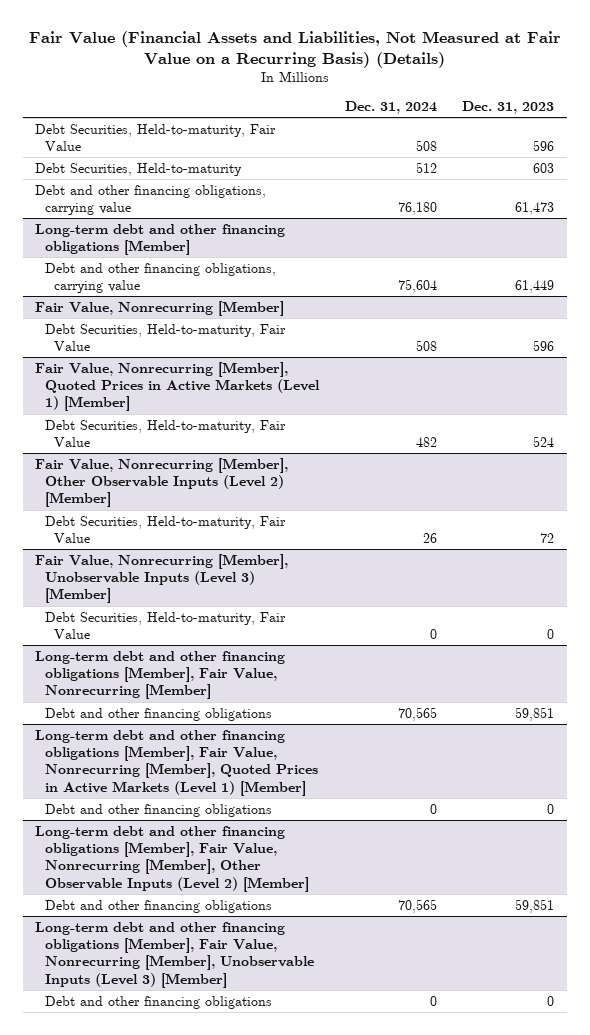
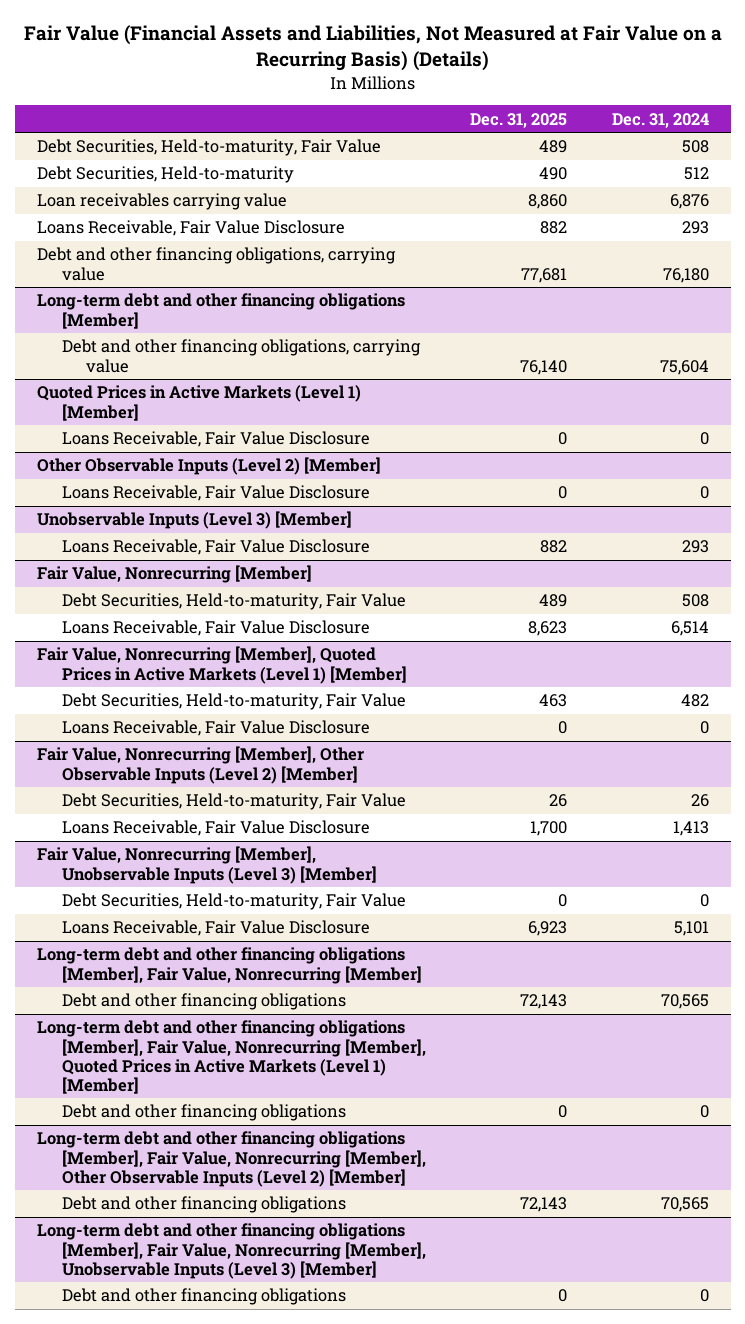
[462,100,555,114] Dec. 31, 2023 -> none
none -> [470,112,568,128] Dec. 31, 2025
none -> [36,193,287,211] Loan receivables carrying value
none -> [36,220,345,237] Loans Receivable, Fair Value Disclosure
none -> [36,385,361,421] Quoted Prices in Active Markets (Level 1) [Member]
none -> [61,431,370,448] Loans Receivable, Fair Value Disclosure
none -> [36,457,381,476] Other Observable Inputs (Level 2) [Member]
none -> [61,485,370,502] Loans Receivable, Fair Value Disclosure
none -> [36,511,352,530] Unobservable Inputs (Level 3) [Member]
none -> [61,539,370,556] Loans Receivable, Fair Value Disclosure
none -> [61,620,370,637] Loans Receivable, Fair Value Disclosure
none -> [61,720,370,737] Loans Receivable, Fair Value Disclosure
none -> [61,820,370,837] Loans Receivable, Fair Value Disclosure
none -> [61,920,370,937] Loans Receivable, Fair Value Disclosure

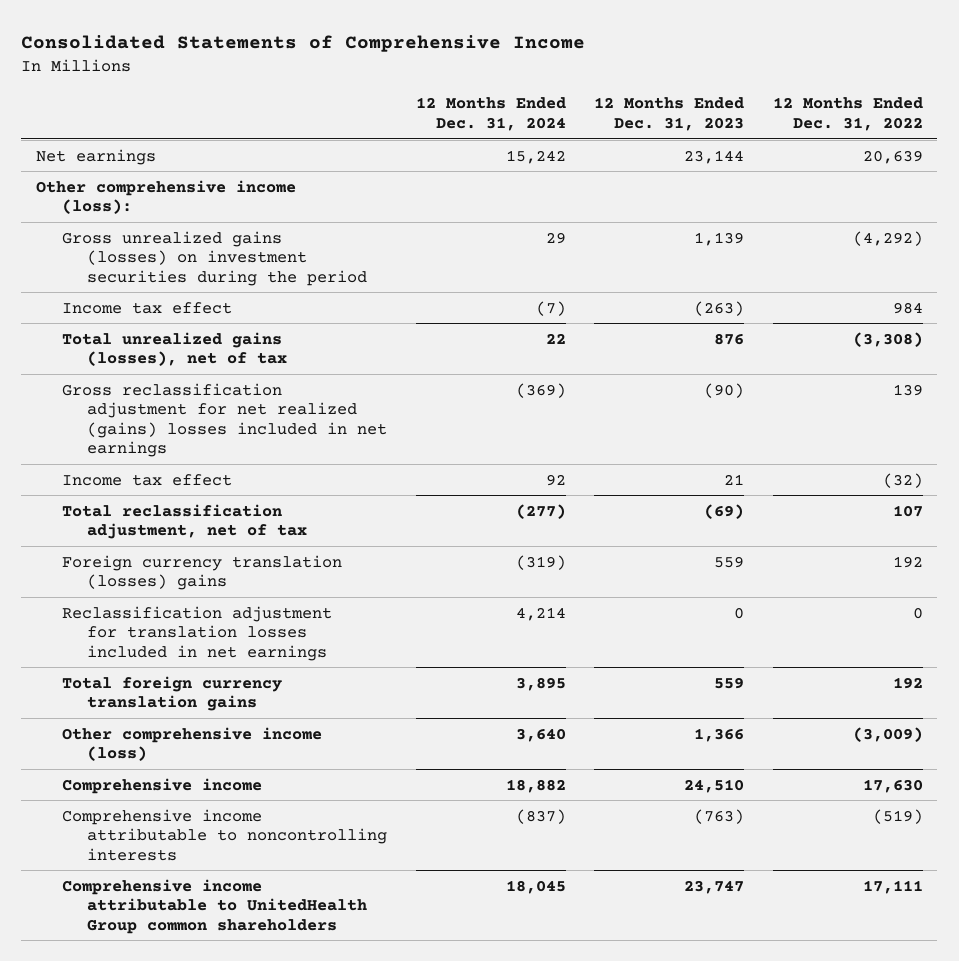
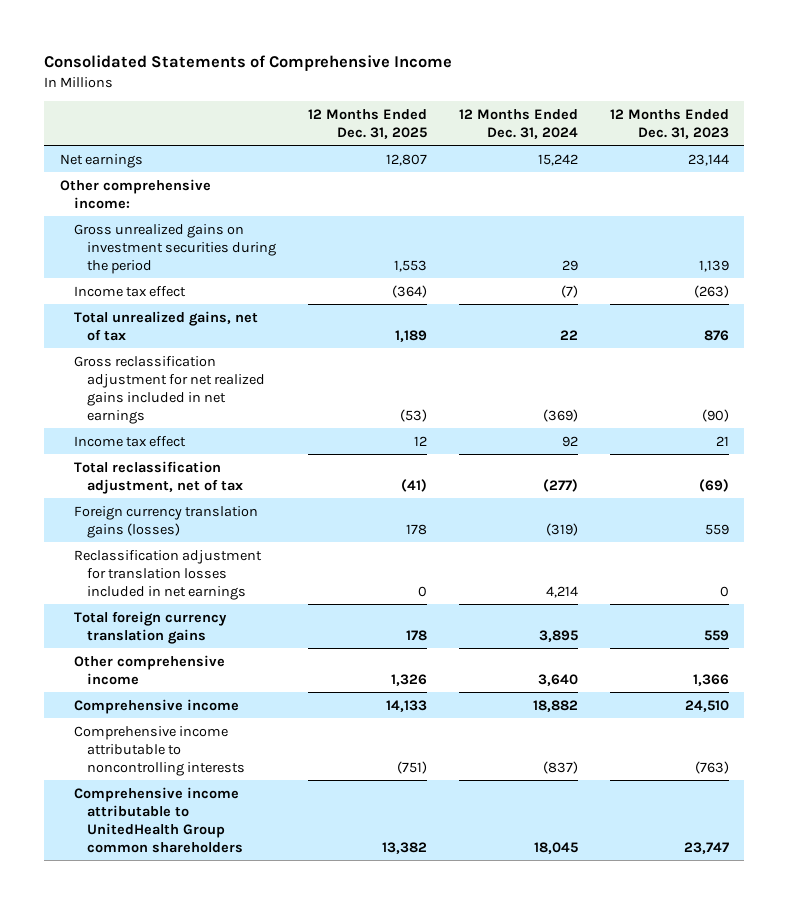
[773,97,924,131] 12 Months Ended Dec. 31, 2022 -> none
none -> [308,108,428,139] 12 Months Ended Dec. 31, 2025
[35,179,296,215] Other comprehensive income (loss): -> [60,178,212,209] Other comprehensive income:
[61,230,368,286] Gross unrealized gains (losses) on investment securities during the period -> [73,223,277,274] Gross unrealized gains on investment securities during the period
[61,331,288,367] Total unrealized gains (losses), net of tax -> [73,310,258,341] Total unrealized gains, net of tax
[61,382,388,458] Gross reclassification adjustment for net realized (gains) losses included in net earnings -> [73,355,266,424] Gross reclassification adjustment for net realized gains included in net earnings
[61,554,342,591] Foreign currency translation (losses) gains -> [73,505,258,538] Foreign currency translation gains (losses)
[61,726,322,762] Other comprehensive income (loss) -> [73,654,225,685] Other comprehensive income

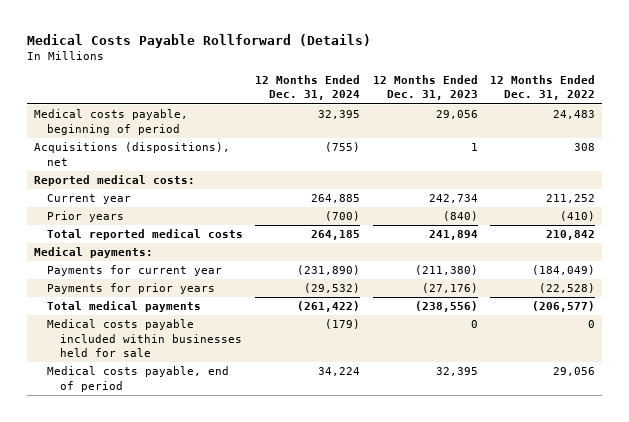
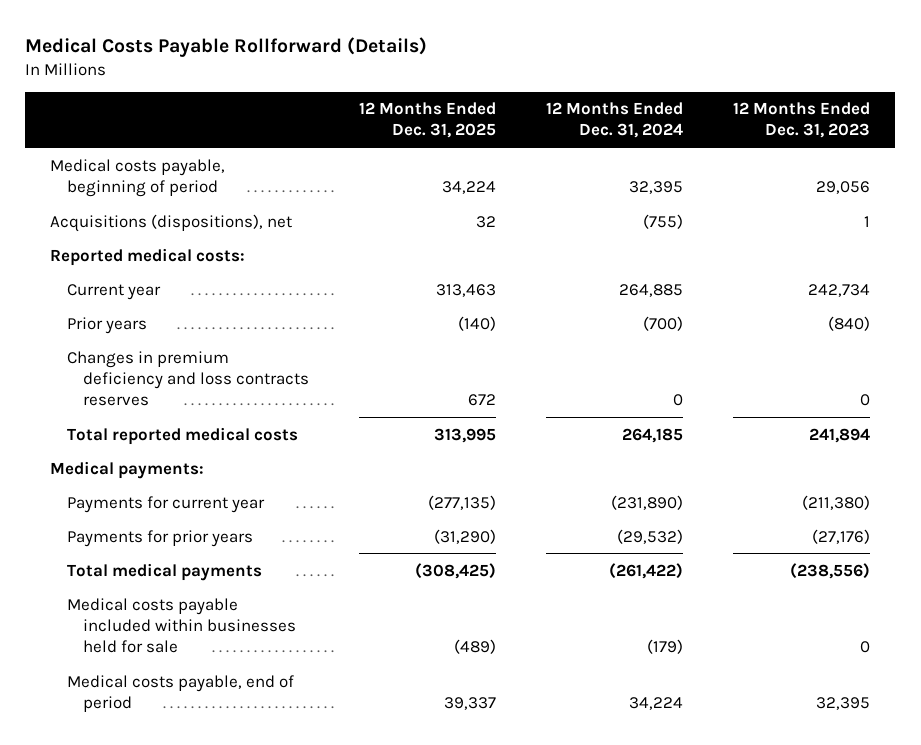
[490,75,596,101] 12 Months Ended Dec. 31, 2022 -> none
none -> [358,102,496,139] 12 Months Ended Dec. 31, 2025
none -> [66,350,309,407] Changes in premium deficiency and loss contracts reserves

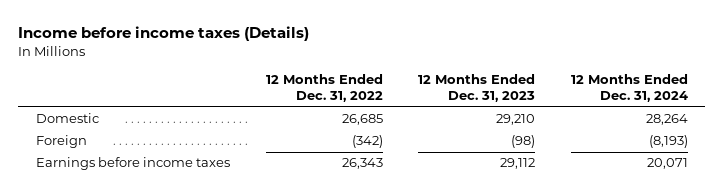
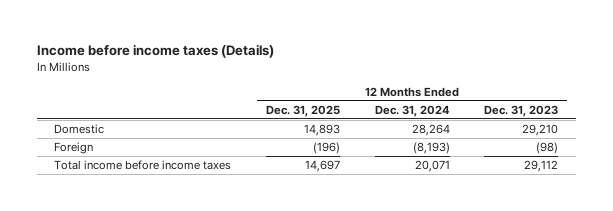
[265,74,383,103] 12 Months Ended Dec. 31, 2022 -> none
none -> [266,104,341,117] Dec. 31, 2025
[36,157,231,171] Earnings before income taxes -> [54,160,232,171] Total income before income taxes

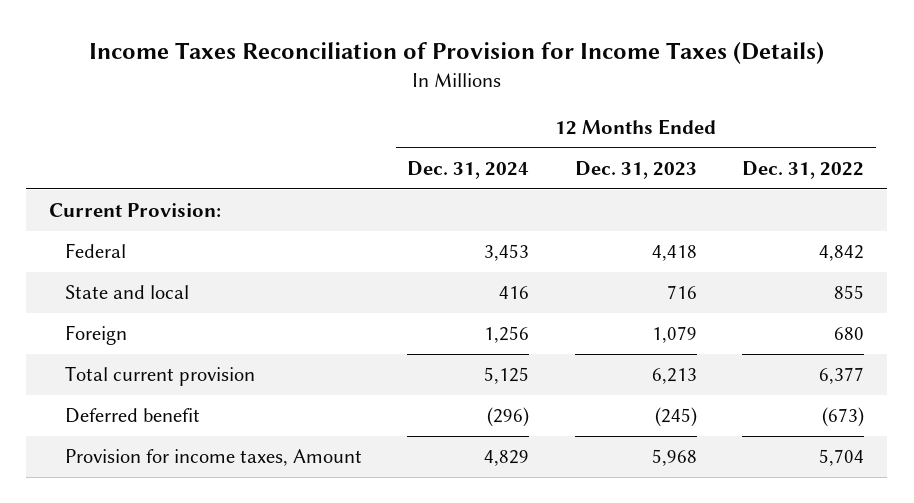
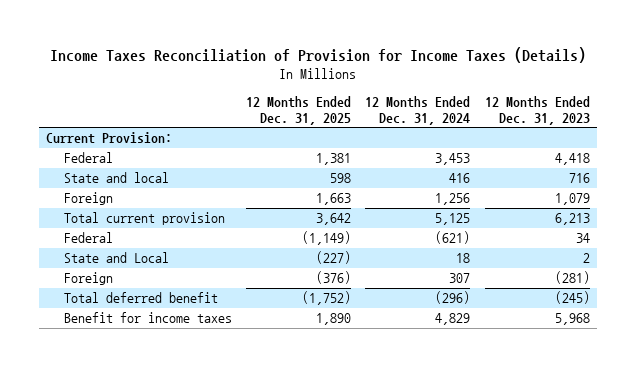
[742,160,865,179] Dec. 31, 2022 -> none
none -> [246,95,352,125] 12 Months Ended Dec. 31, 2025
none -> [63,232,113,244] Federal
none -> [63,252,169,264] State and Local
none -> [63,272,113,286] Foreign
[64,408,200,424] Deferred benefit -> [63,292,218,304] Total deferred benefit
[64,449,362,467] Provision for income taxes, Amount -> [63,312,232,324] Benefit for income taxes

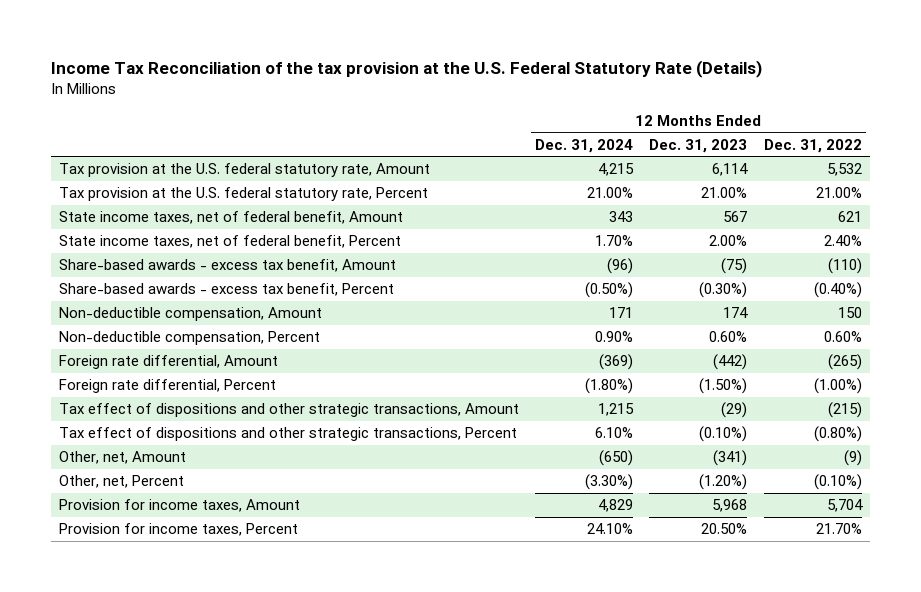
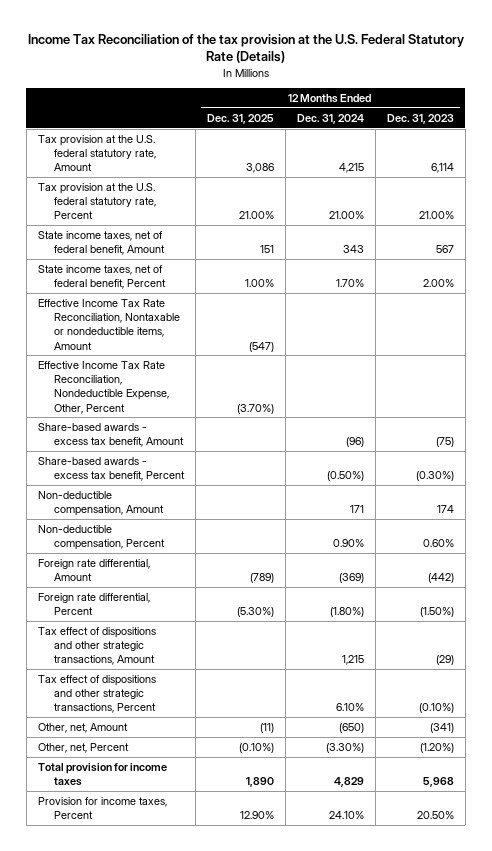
[763,138,862,153] Dec. 31, 2022 -> none
none -> [207,113,275,124] Dec. 31, 2025
none -> [37,299,181,350] Effective Income Tax Rate Reconciliation, Nontaxable or nondeductible items, Amount
none -> [37,361,170,414] Effective Income Tax Rate Reconciliation, Nondeductible Expense, Other, Percent
[58,499,300,513] Provision for income taxes, Amount -> [37,763,167,787] Total provision for income taxes

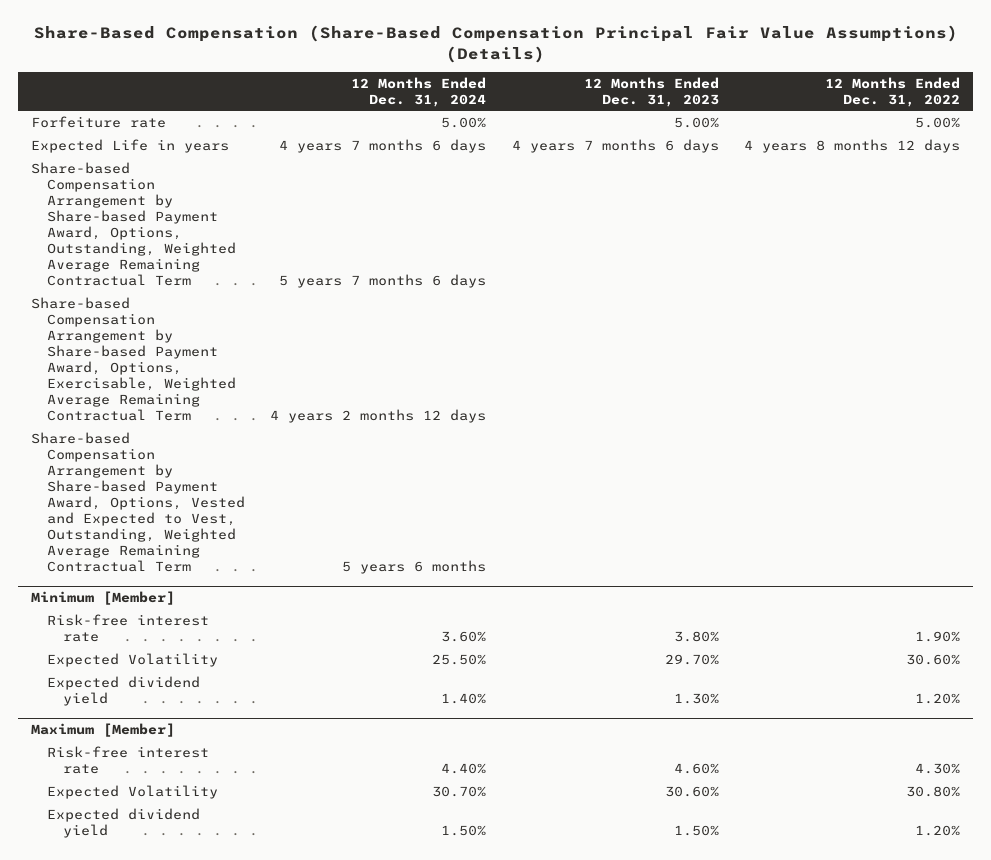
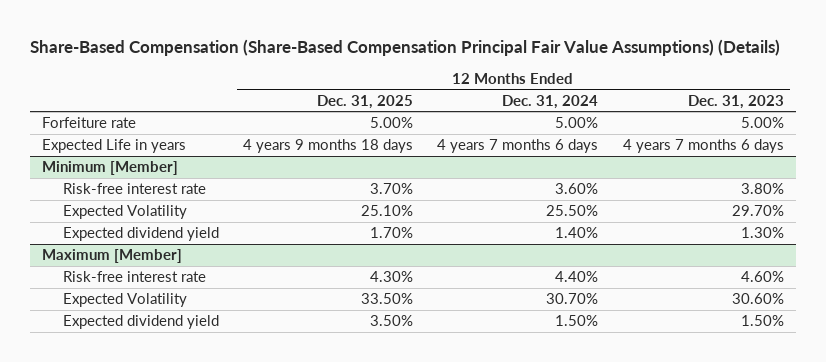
[825,76,961,107] 12 Months Ended Dec. 31, 2022 -> none
none -> [316,94,413,109] Dec. 31, 2025
[30,161,237,287] Share-based Compensation Arrangement by Share-based Payment Award, Options, Outstanding, Weighted Average Remaining Contractual Term -> none
[30,296,237,422] Share-based Compensation Arrangement by Share-based Payment Award, Options, Exercisable, Weighted Average Remaining Contractual Term -> none
[30,431,246,573] Share-based Compensation Arrangement by Share-based Payment Award, Options, Vested and Expected to Vest, Outstanding, Weighted Average Remaining Contractual Term -> none

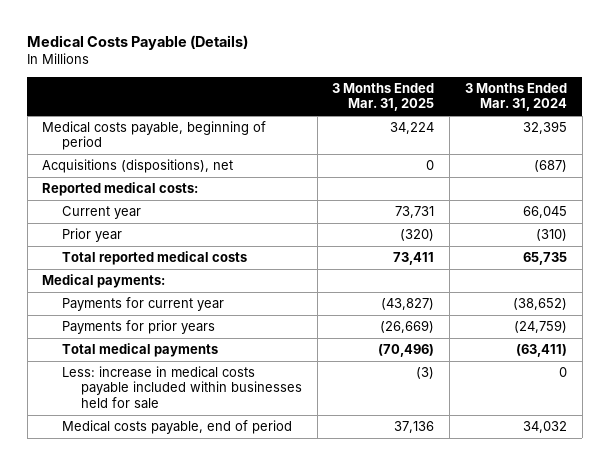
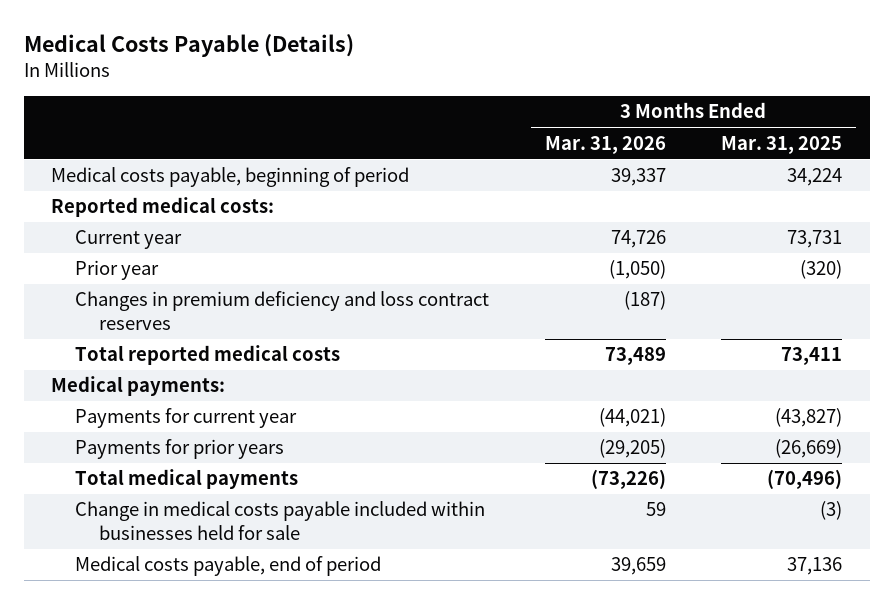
[465,83,568,112] 3 Months Ended Mar. 31, 2024 -> none
none -> [544,135,666,154] Mar. 31, 2026
[42,159,234,174] Acquisitions (dispositions), net -> none
none -> [75,291,490,330] Changes in premium deficiency and loss contract reserves
[61,366,302,409] Less: increase in medical costs payable included within businesses held for sale -> [75,501,486,540] Change in medical costs payable included within businesses held for sale

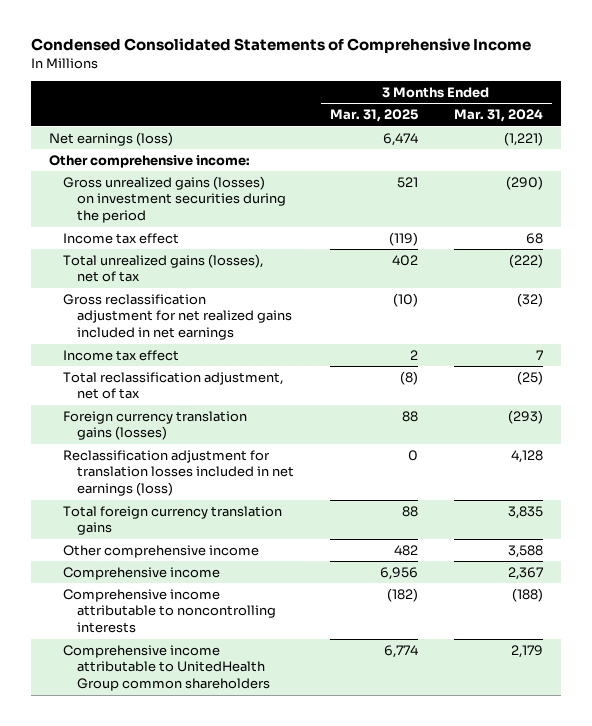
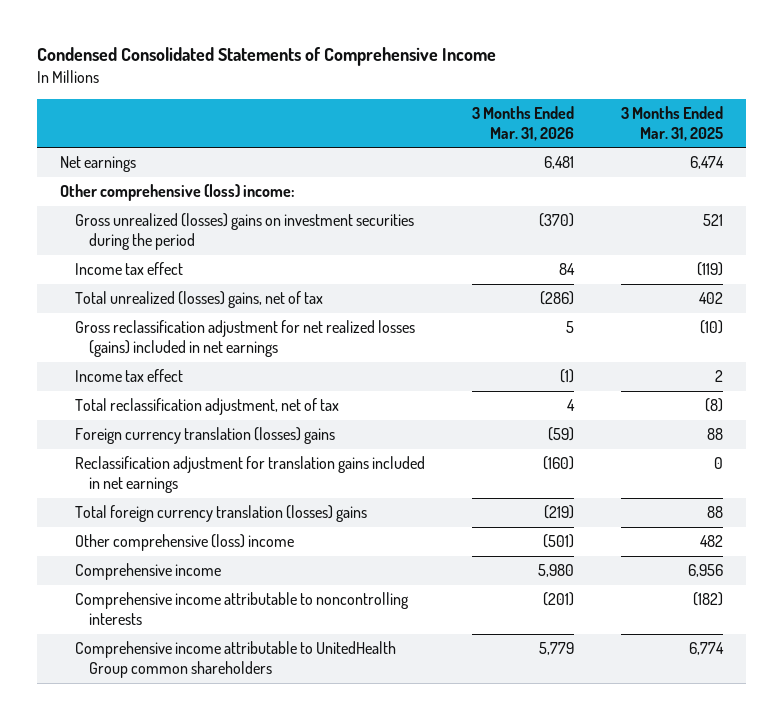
[453,109,543,123] Mar. 31, 2024 -> none
none -> [471,105,574,141] 3 Months Ended Mar. 31, 2026
[48,131,173,146] Net earnings (loss) -> [60,156,137,173] Net earnings
[48,154,250,168] Other comprehensive income: -> [60,184,296,202] Other comprehensive (loss) income:
[62,175,286,224] Gross unrealized gains (losses) on investment securities during the period -> [74,213,414,251] Gross unrealized (losses) gains on investment securities during the period
[62,253,263,283] Total unrealized gains (losses), net of tax -> [74,291,323,309] Total unrealized (losses) gains, net of tax
[62,293,292,341] Gross reclassification adjustment for net realized gains included in net earnings -> [74,320,415,358] Gross reclassification adjustment for net realized losses (gains) included in net earnings
[62,410,247,441] Foreign currency translation gains (losses) -> [74,427,335,445] Foreign currency translation (losses) gains
[62,449,294,497] Reclassification adjustment for translation losses included in net earnings (loss) -> [74,456,425,494] Reclassification adjustment for translation gains included in net earnings
[62,505,282,536] Total foreign currency translation gains -> [74,505,367,523] Total foreign currency translation (losses) gains
[62,544,259,558] Other comprehensive income -> [74,534,294,552] Other comprehensive (loss) income

